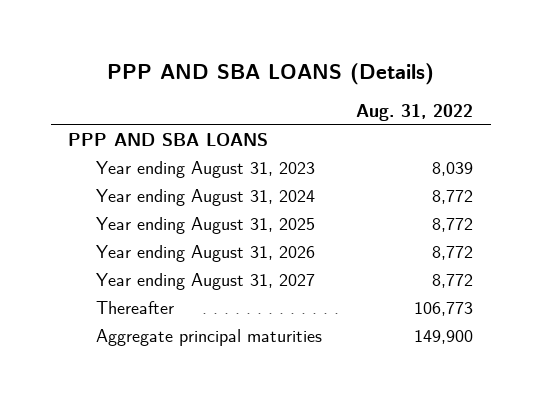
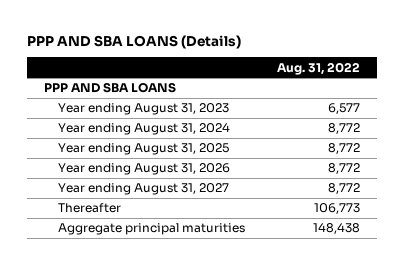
[432,162,474,177] 8,039 -> [328,103,361,115] 6,577
[414,330,474,345] 149,900 -> [313,223,361,235] 148,438

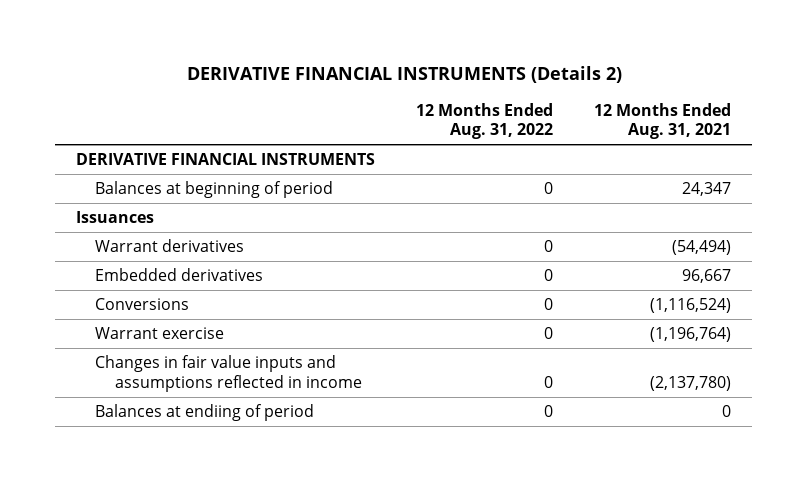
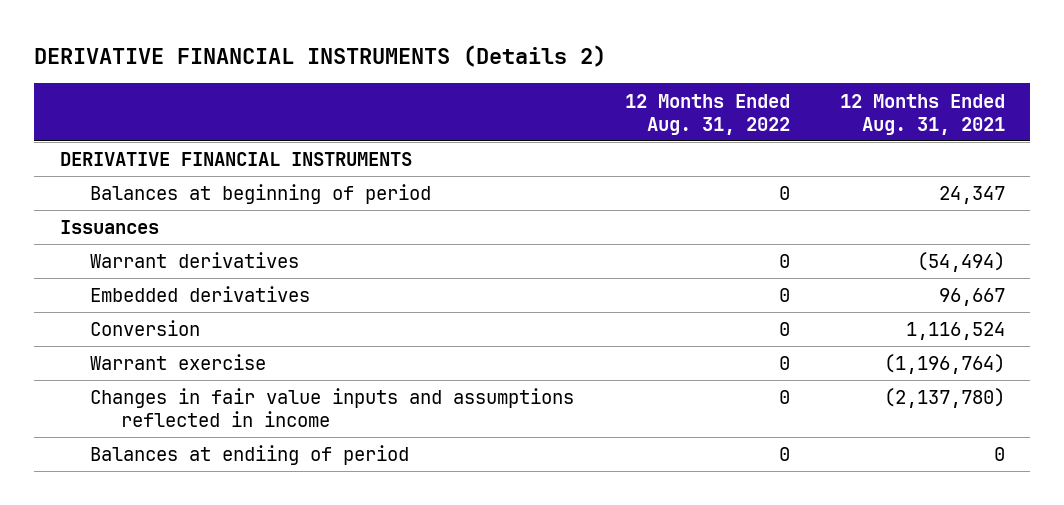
[95,298,190,311] Conversions -> [90,320,201,337] Conversion
[650,298,732,314] (1,116,524) -> [905,322,1005,341] 1,116,524

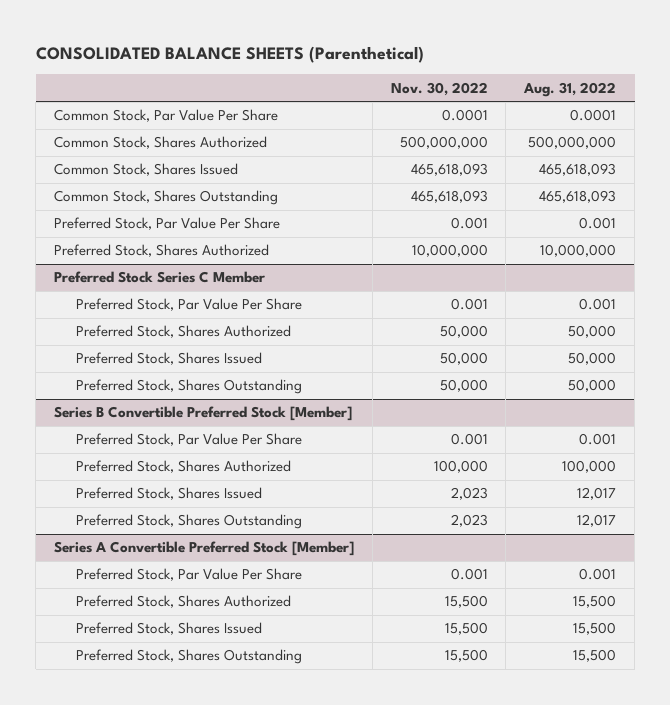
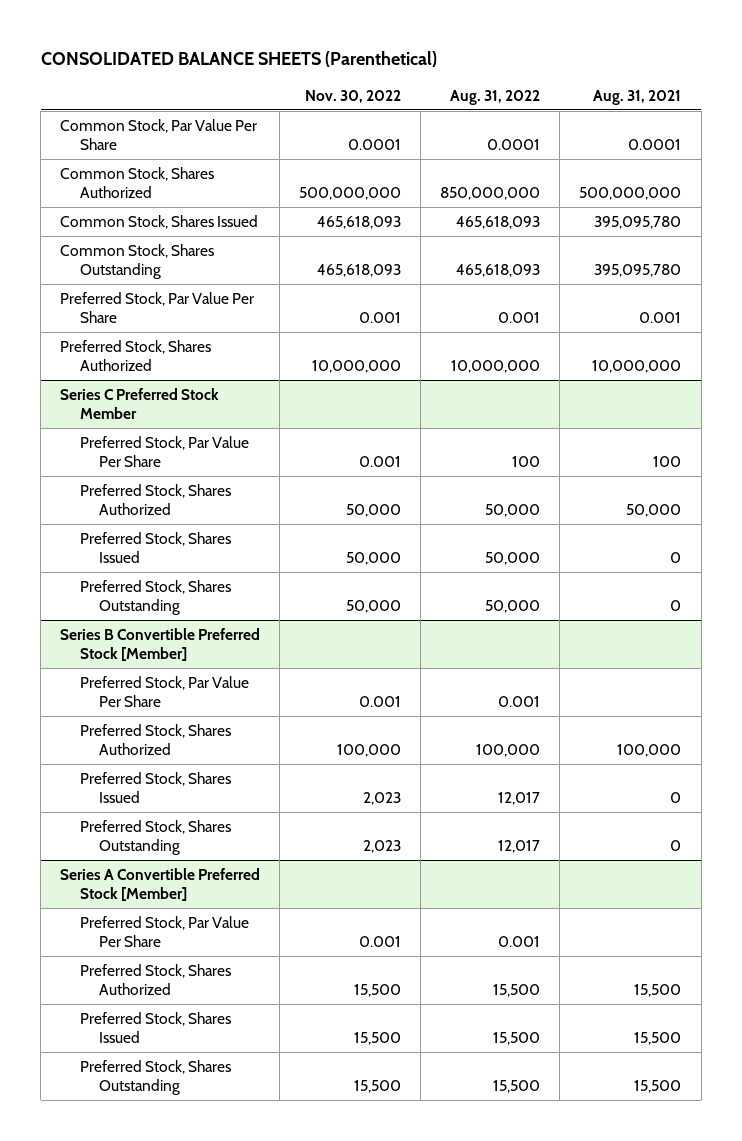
none -> [593,89,682,105] Aug. 31, 2021
[528,136,617,150] 500,000,000 -> [440,187,541,201] 850,000,000
[54,271,266,284] Preferred Stock Series C Member -> [60,388,220,420] Series C Preferred Stock Member
[579,298,617,311] 0.001 -> [512,456,541,468] 100

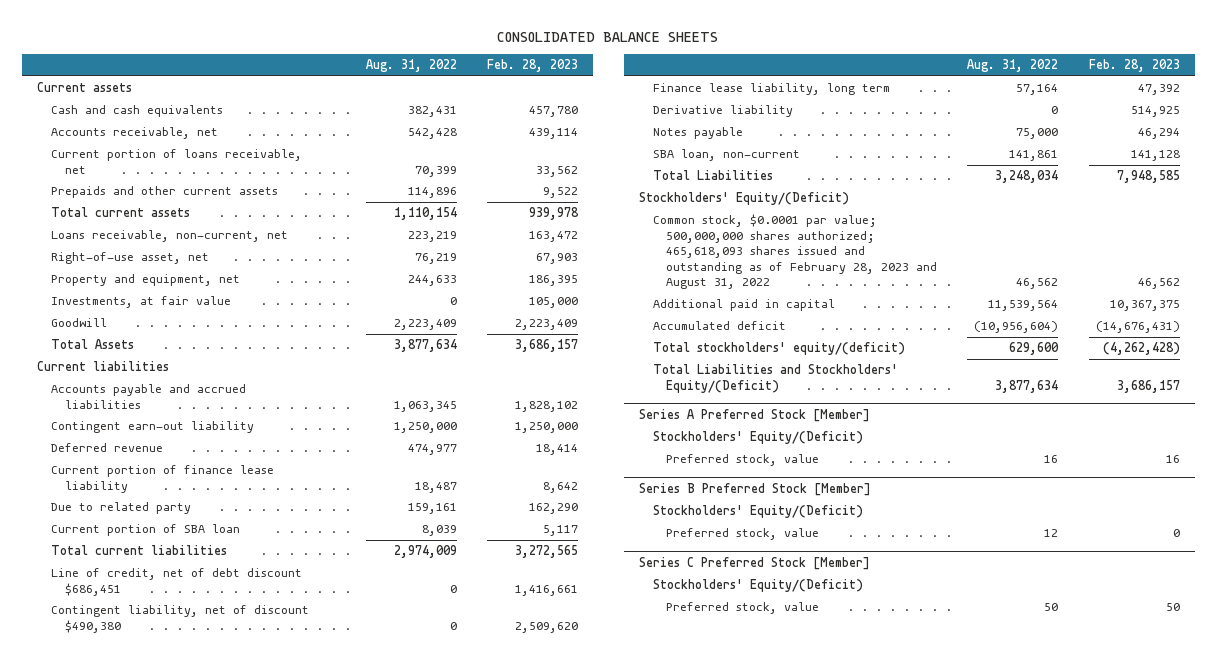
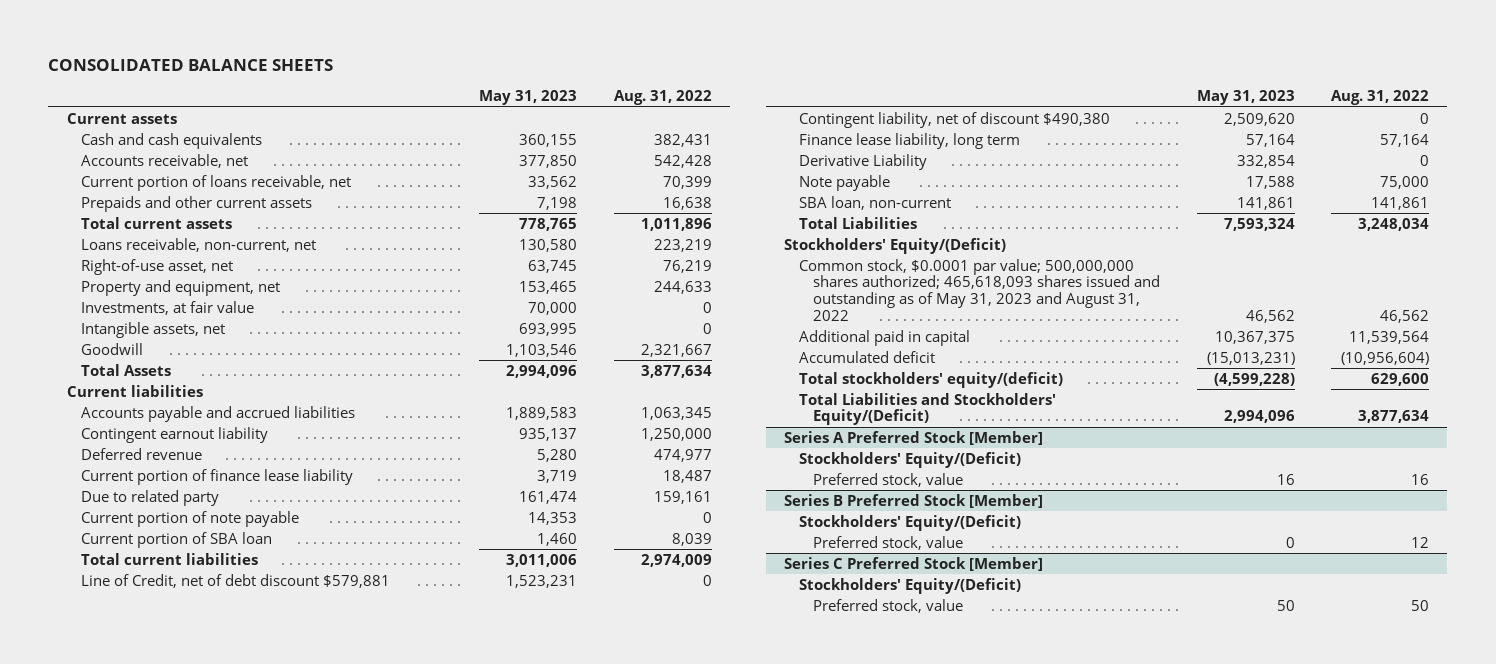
[486,59,578,73] Feb. 28, 2023 -> none
none -> [479,89,578,105] May 31, 2023
[407,187,457,199] 114,896 -> [662,196,712,210] 16,638
[393,207,457,221] 1,110,154 -> [640,217,712,231] 1,011,896
none -> [81,321,226,338] Intangible assets, net
[393,319,457,331] 2,223,409 -> [640,343,712,357] 2,321,667
[51,421,255,434] Contingent earn-out liability -> [81,426,269,443] Contingent earnout liability
none -> [81,510,300,527] Current portion of note payable
[51,568,303,596] Line of credit, net of debt discount $686,451 -> [81,573,391,588] Line of Credit, net of debt discount $579,881
[652,105,793,118] Derivative liability -> [798,153,927,170] Derivative Liability
[652,127,743,140] Notes payable -> [798,174,890,191] Note payable
[652,214,938,290] Common stock, $0.0001 par value; 500,000,000 shares authorized; 465,618,093 shares issued and outstanding as of February 28, 2023 and August 31, 2022 -> [798,258,1161,321] Common stock, $0.0001 par value; 500,000,000 shares authorized; 465,618,093 shares issued and outstanding as of May 31, 2023 and August 31, 2022

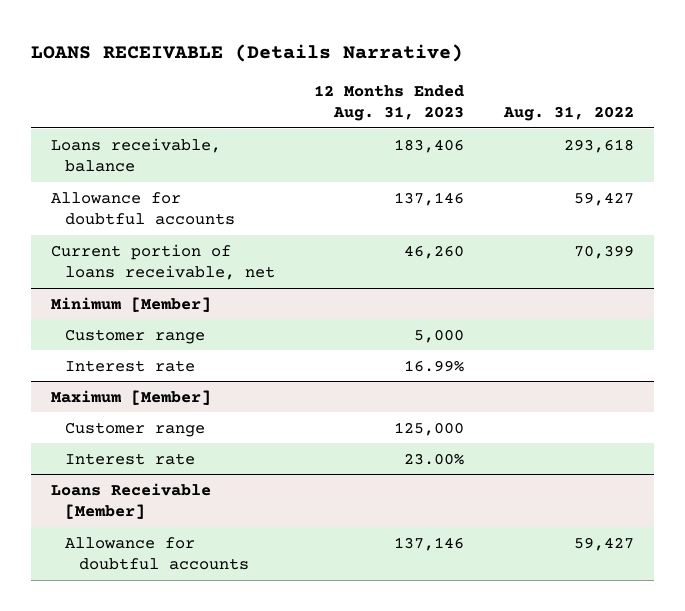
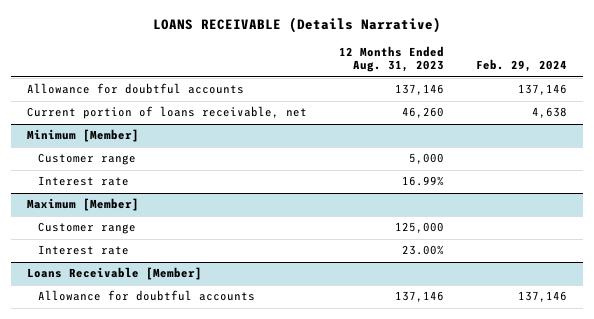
[502,106,634,122] Aug. 31, 2022 -> none
none -> [476,59,568,73] Feb. 29, 2024
[51,137,222,172] Loans receivable, balance -> none

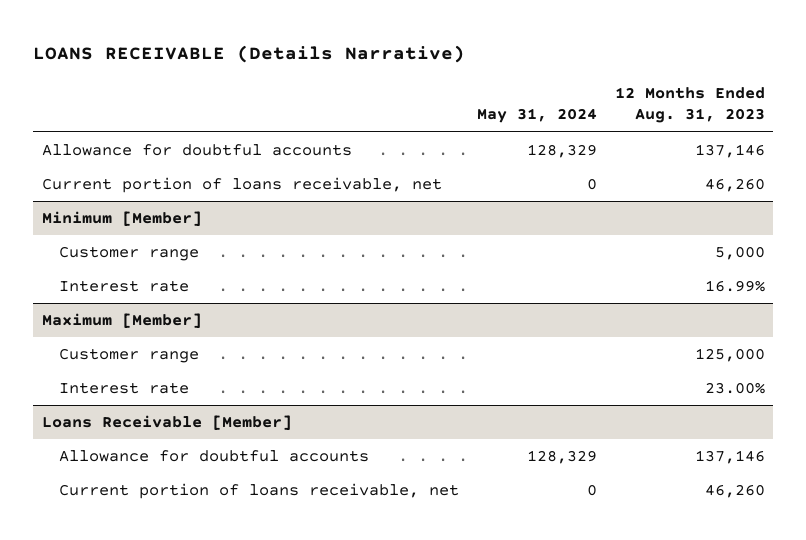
[476,59,568,73] Feb. 29, 2024 -> none
none -> [476,108,597,124] May 31, 2024
none -> [59,483,460,500] Current portion of loans receivable, net

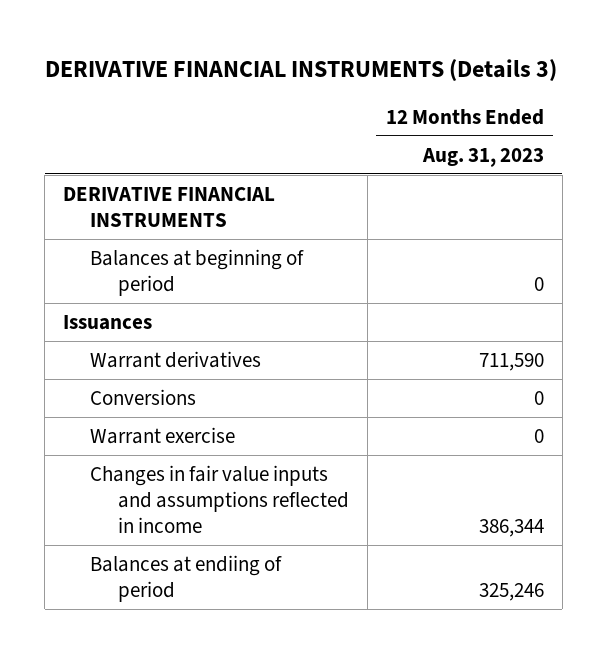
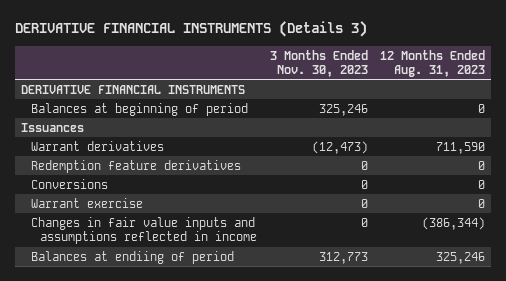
none -> [269,49,368,77] 3 Months Ended Nov. 30, 2023
none -> [30,159,241,173] Redemption feature derivatives
[478,518,544,537] 386,344 -> [422,216,486,230] (386,344)

